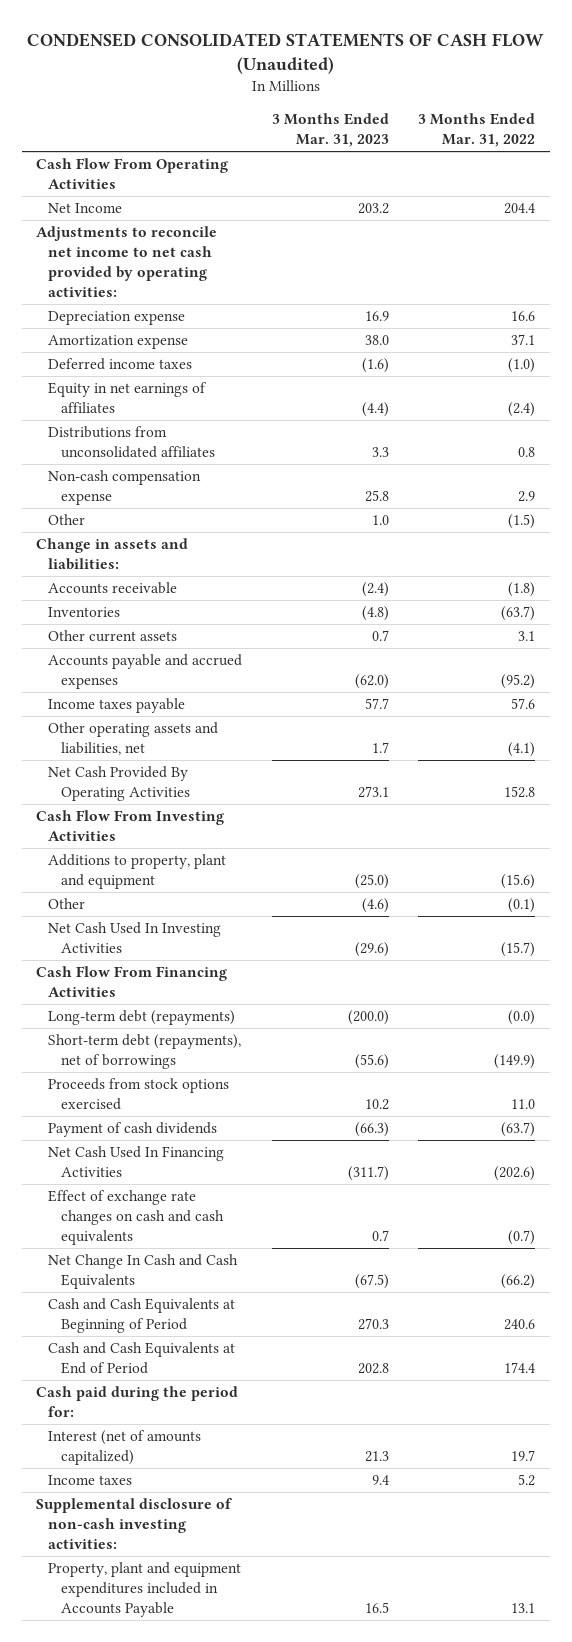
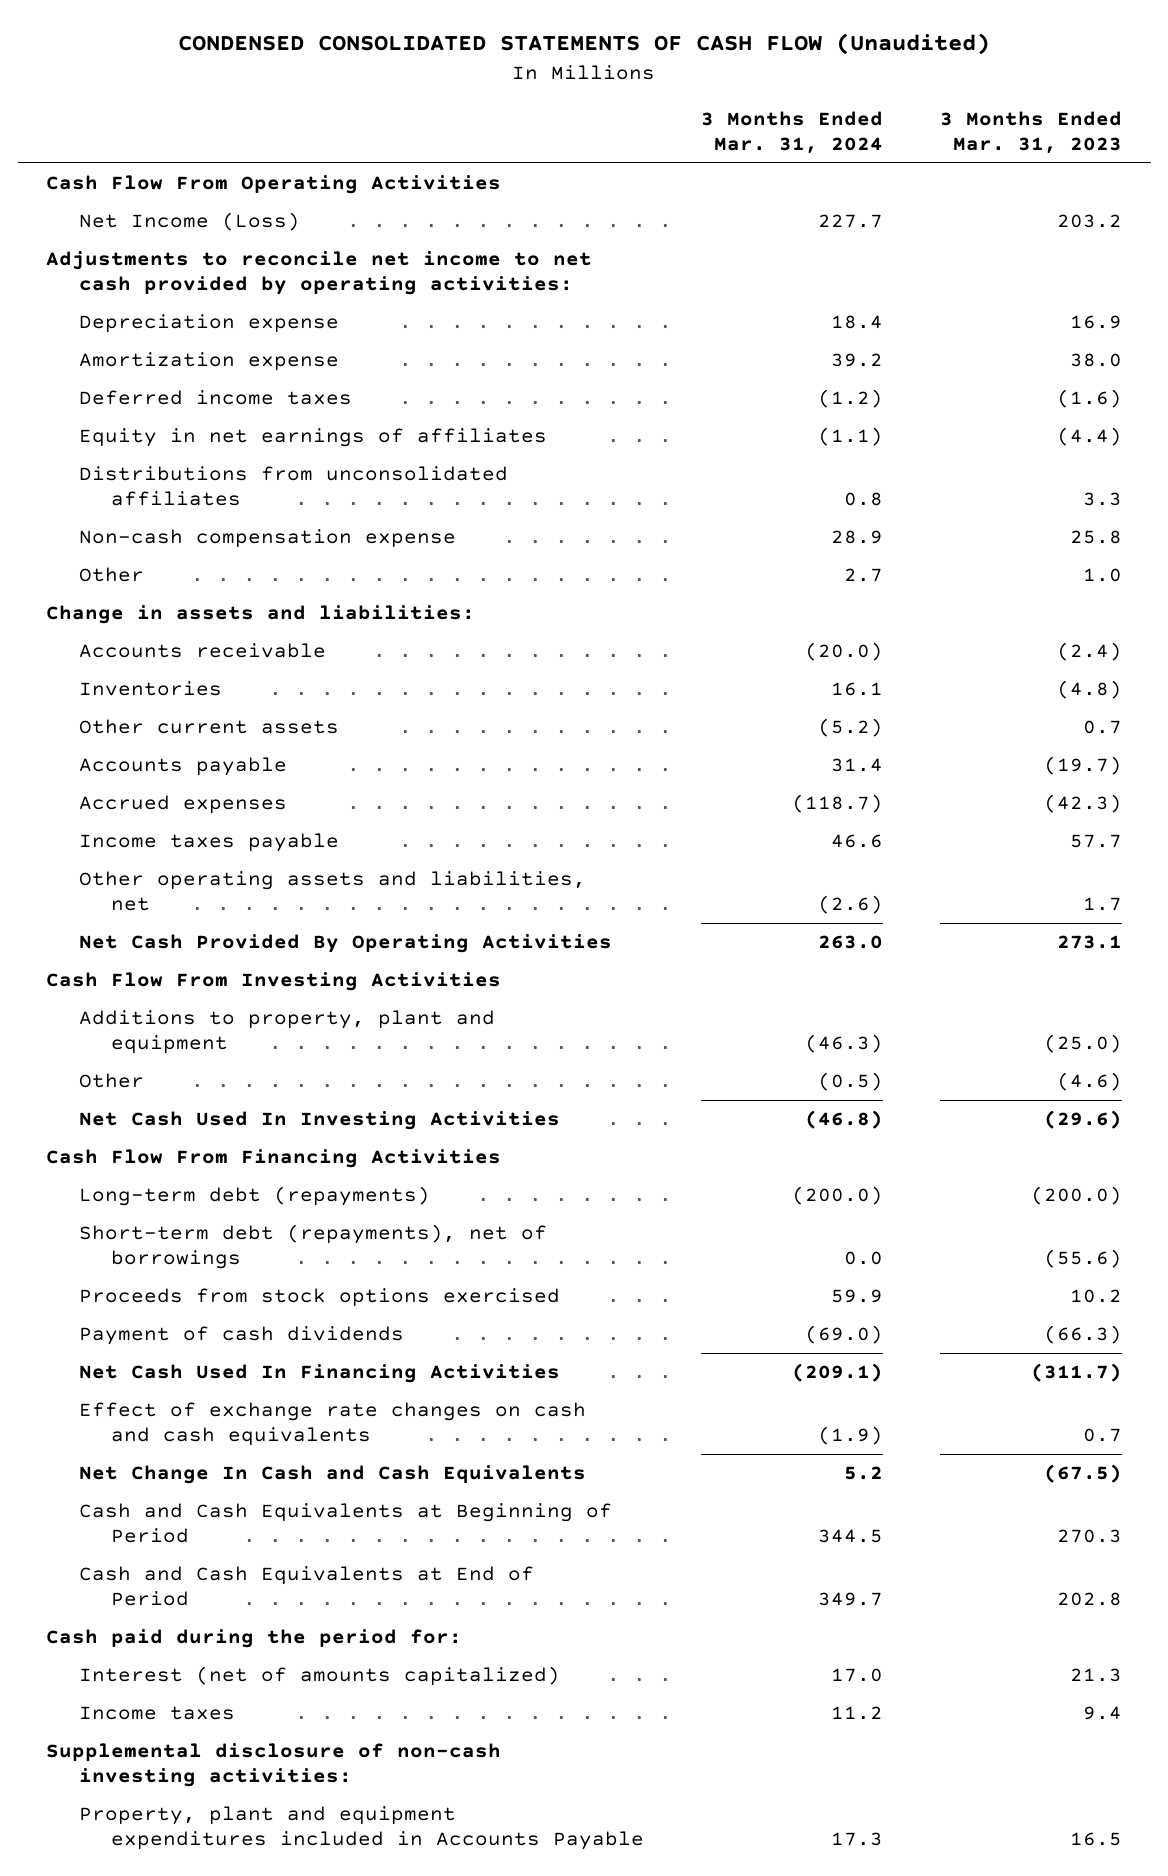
[418,113,536,147] 3 Months Ended Mar. 31, 2022 -> none
none -> [700,111,883,155] 3 Months Ended Mar. 31, 2024
[48,203,123,214] Net Income -> [78,212,300,232] Net Income (Loss)
[48,654,243,690] Accounts payable and accrued expenses -> none
none -> [78,757,287,777] Accounts payable
none -> [78,795,287,815] Accrued expenses

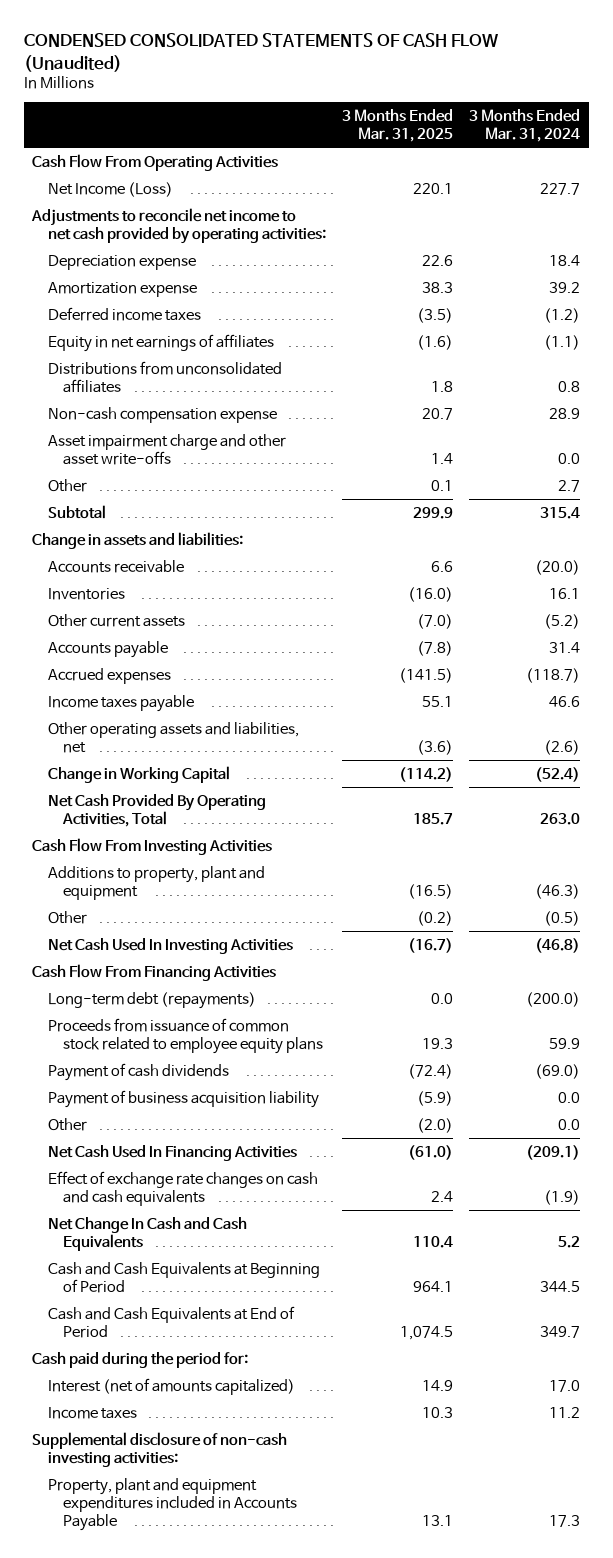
[939,111,1122,155] 3 Months Ended Mar. 31, 2023 -> none
none -> [342,108,454,143] 3 Months Ended Mar. 31, 2025
none -> [47,433,286,465] Asset impairment charge and other asset write-offs
none -> [47,504,106,519] Subtotal
none -> [47,765,230,783] Change in Working Capital
[78,934,612,954] Net Cash Provided By Operating Activities -> [47,793,266,827] Net Cash Provided By Operating Activities, Total
[78,1224,547,1270] Short-term debt (repayments), net of borrowings -> none
[78,1288,560,1308] Proceeds from stock options exercised -> [47,1017,324,1054] Proceeds from issuance of common stock related to employee equity plans
none -> [47,1089,319,1108] Payment of business acquisition liability
none -> [47,1117,87,1131] Other

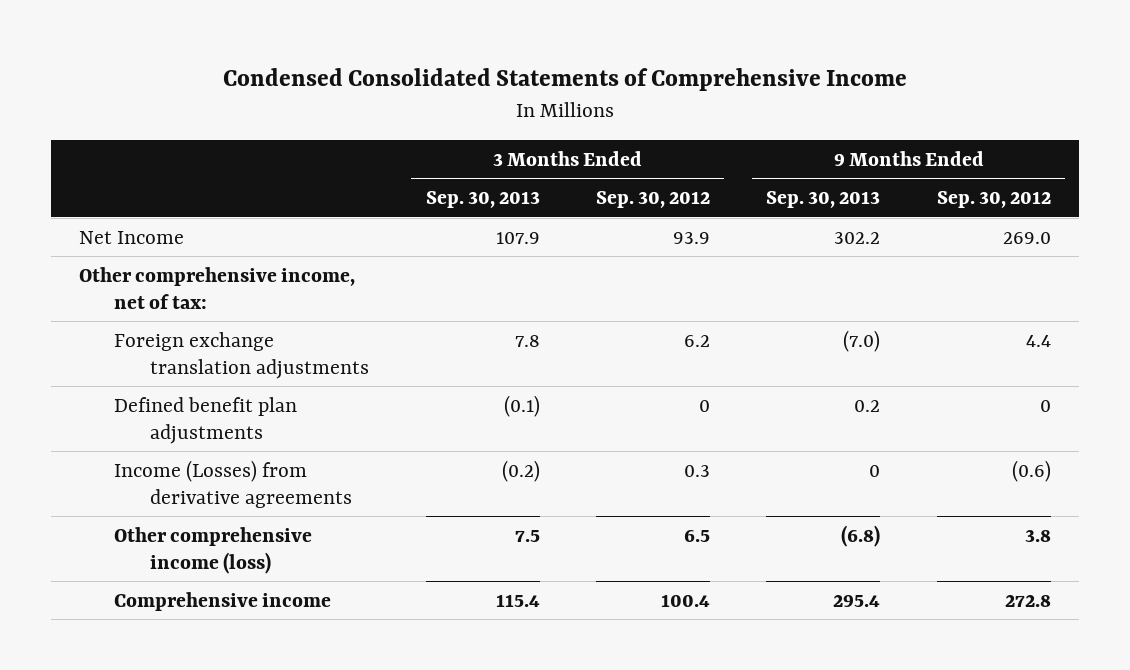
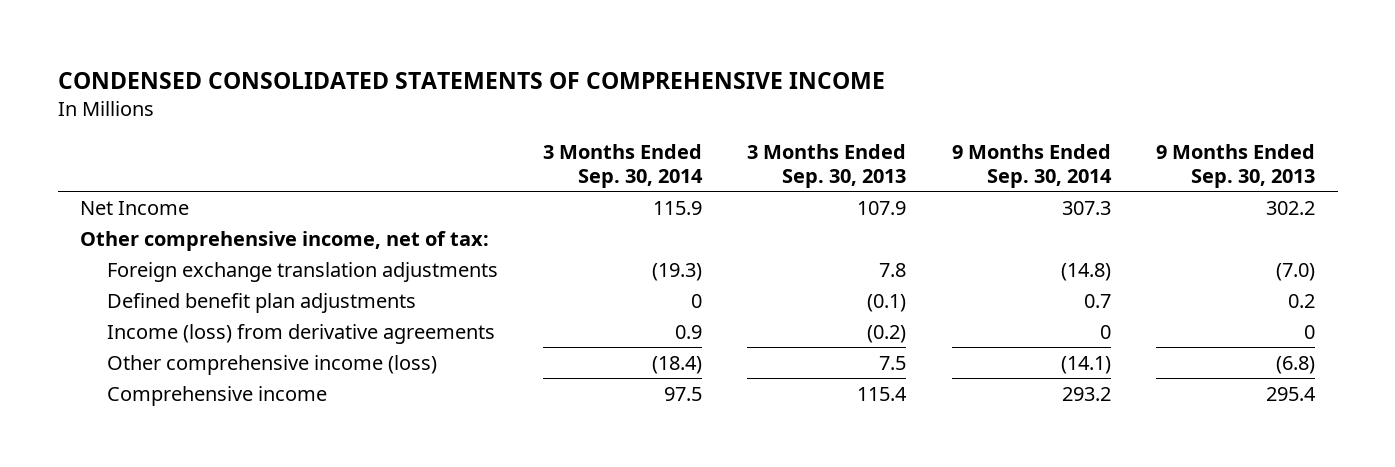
[222,68,907,92] Condensed Consolidated Statements of Comprehensive Income -> [57,71,885,89] CONDENSED CONSOLIDATED STATEMENTS OF COMPREHENSIVE INCOME
[595,191,710,209] Sep. 30, 2012 -> none
[936,191,1051,209] Sep. 30, 2012 -> none
none -> [543,143,704,189] 3 Months Ended Sep. 30, 2014
none -> [951,143,1112,189] 9 Months Ended Sep. 30, 2014
[114,459,353,508] Income (Losses) from derivative agreements -> [106,323,495,344] Income (loss) from derivative agreements

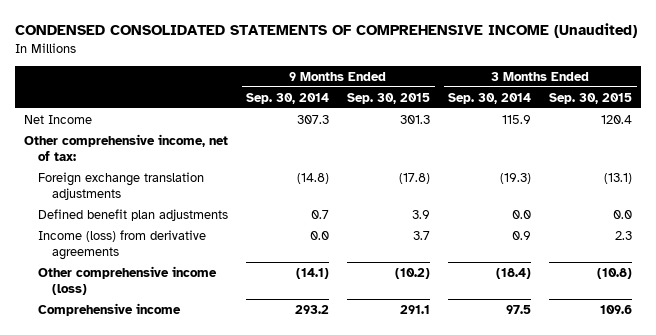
[57,71,885,89] CONDENSED CONSOLIDATED STATEMENTS OF COMPREHENSIVE INCOME -> [15,23,638,39] CONDENSED CONSOLIDATED STATEMENTS OF COMPREHENSIVE INCOME (Unaudited)
[747,143,907,189] 3 Months Ended Sep. 30, 2013 -> none
[1156,143,1316,189] 9 Months Ended Sep. 30, 2013 -> none
none -> [347,92,431,104] Sep. 30, 2015
none -> [549,92,633,104] Sep. 30, 2015
[691,293,703,308] 0 -> [512,209,532,219] 0.0
[1099,324,1111,339] 0 -> [310,230,330,240] 0.0

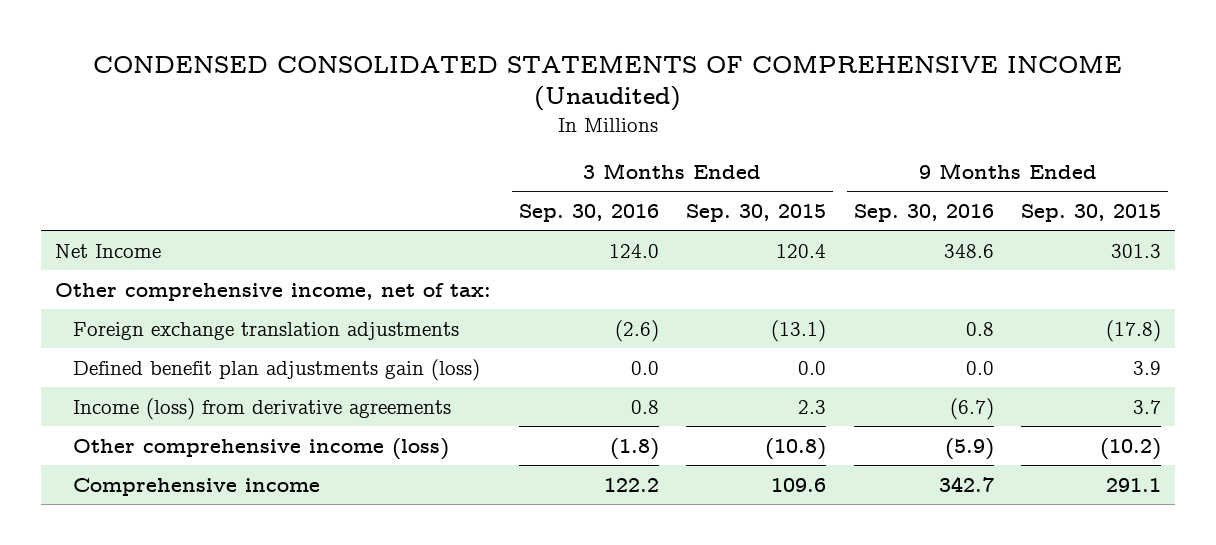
[246,92,330,104] Sep. 30, 2014 -> none
[448,92,532,104] Sep. 30, 2014 -> none
none -> [518,203,659,222] Sep. 30, 2016
none -> [853,203,994,222] Sep. 30, 2016
[37,208,228,221] Defined benefit plan adjustments -> [73,358,481,381] Defined benefit plan adjustments gain (loss)

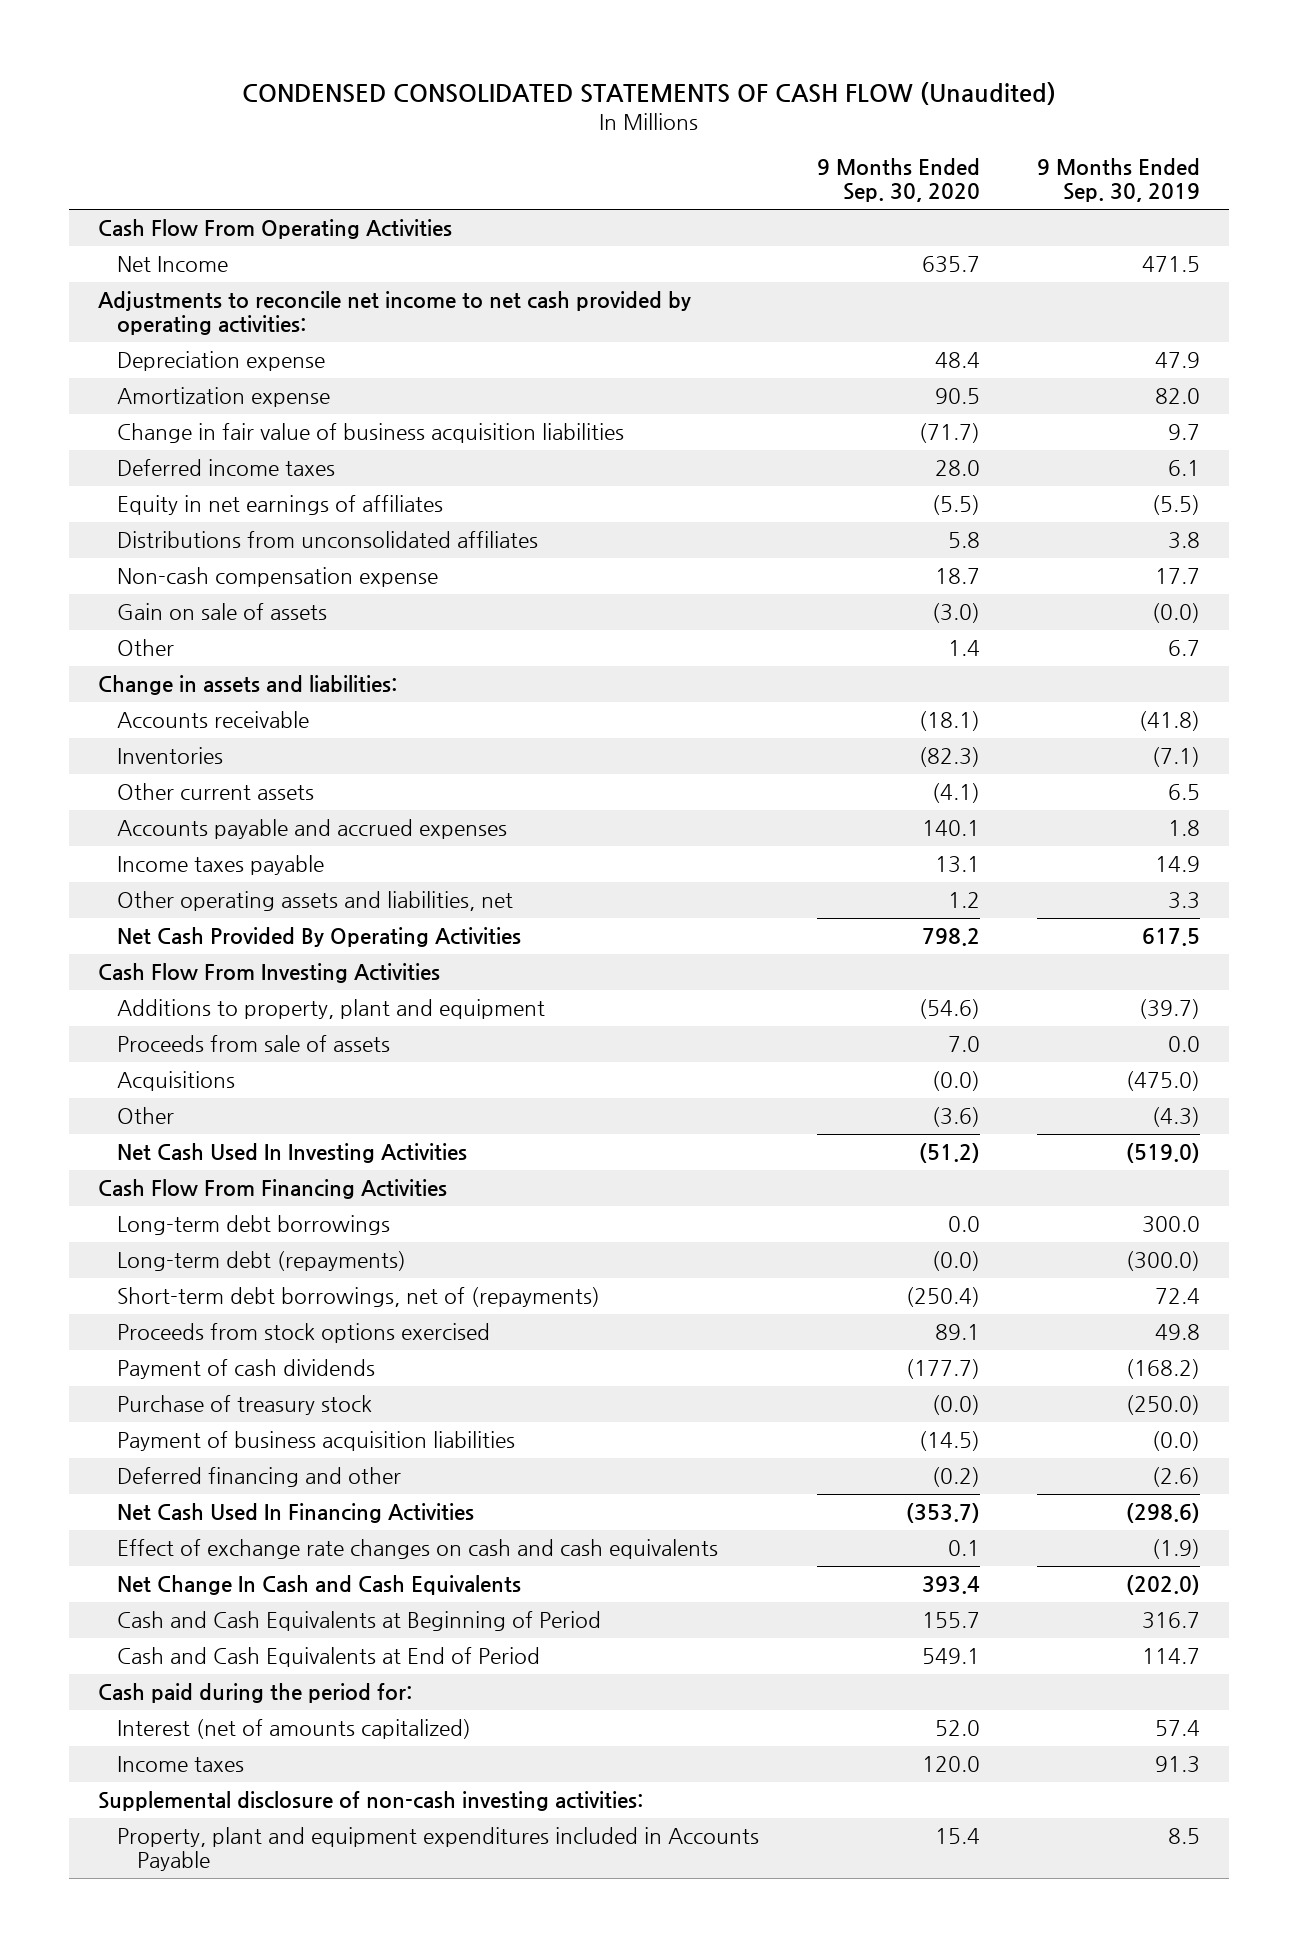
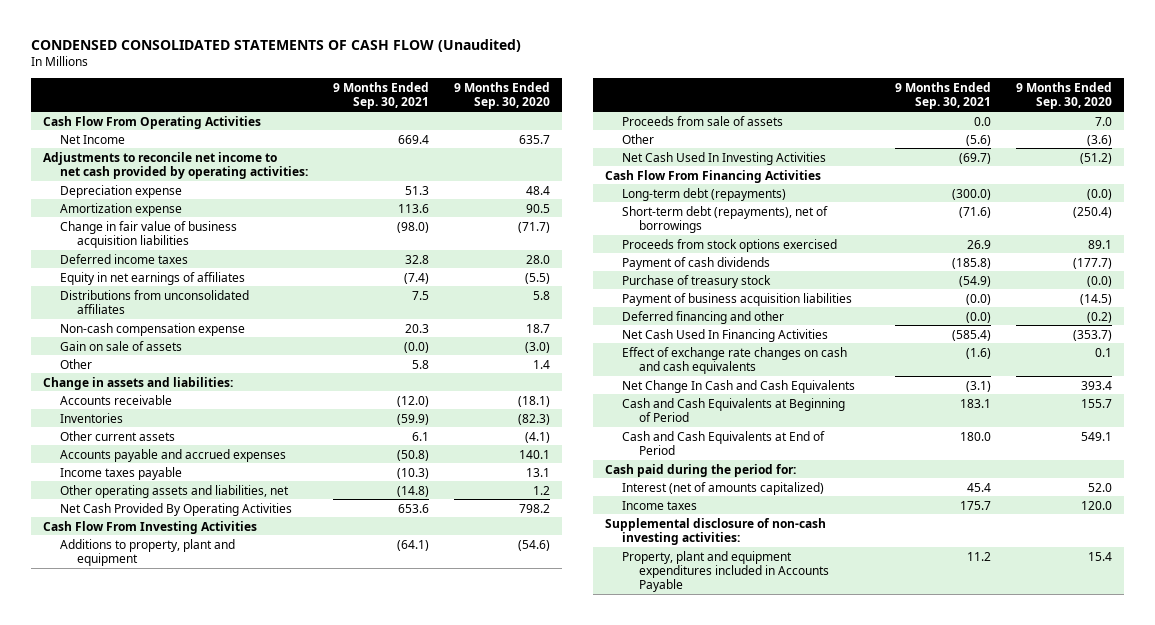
[1037,158,1201,203] 9 Months Ended Sep. 30, 2019 -> none
none -> [332,82,429,110] 9 Months Ended Sep. 30, 2021
[117,1071,236,1092] Acquisitions -> none
[117,1215,391,1236] Long-term debt borrowings -> none
[117,1287,601,1308] Short-term debt borrowings, net of (repayments) -> [621,205,828,233] Short-term debt (repayments), net of borrowings

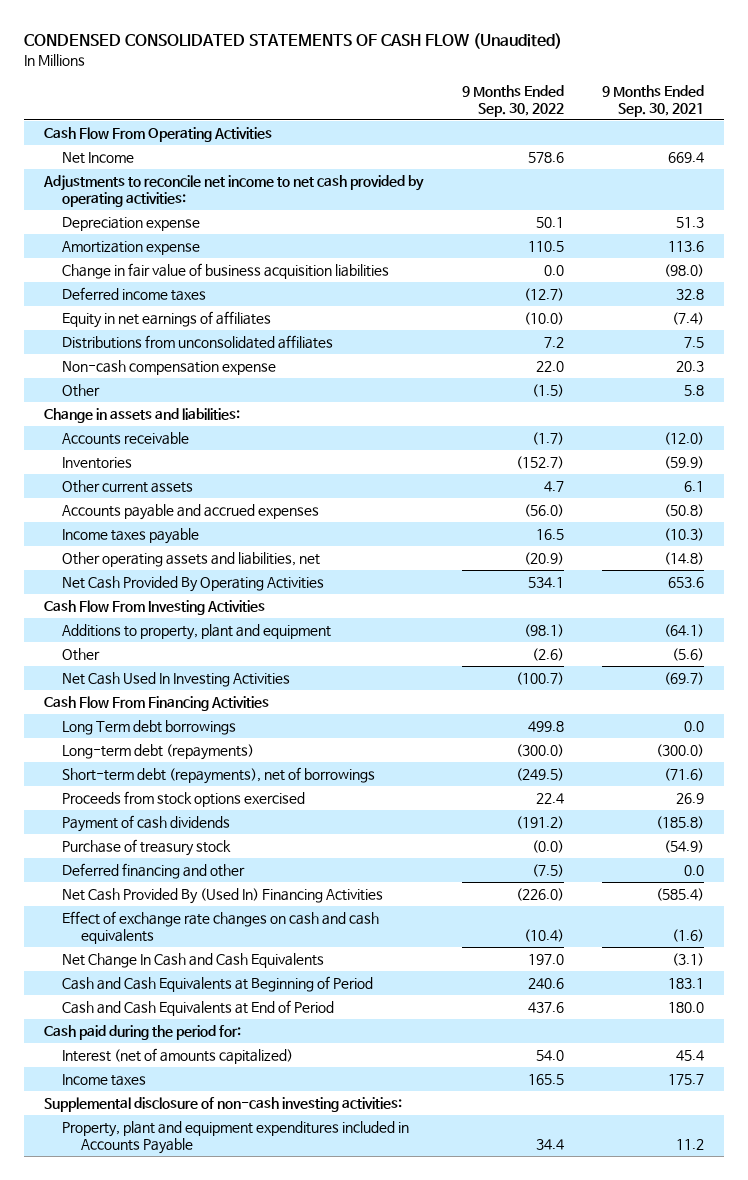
[453,82,550,110] 9 Months Ended Sep. 30, 2020 -> none
none -> [461,85,564,117] 9 Months Ended Sep. 30, 2022
[60,340,183,351] Gain on sale of assets -> none
[621,115,783,126] Proceeds from sale of assets -> none
none -> [62,719,237,735] Long Term debt borrowings
[621,292,852,306] Payment of business acquisition liabilities -> none
[965,311,991,323] (0.0) -> [684,864,705,876] 0.0
[621,328,828,342] Net Cash Used In Financing Activities -> [62,887,384,904] Net Cash Provided By (Used In) Financing Activities

